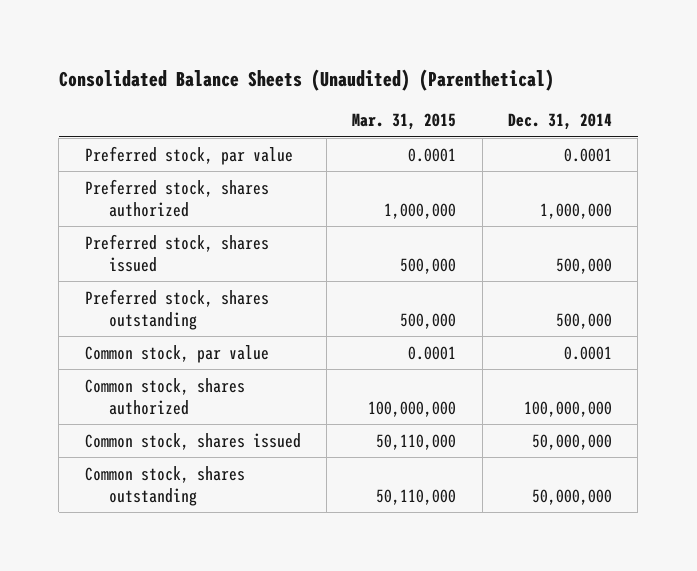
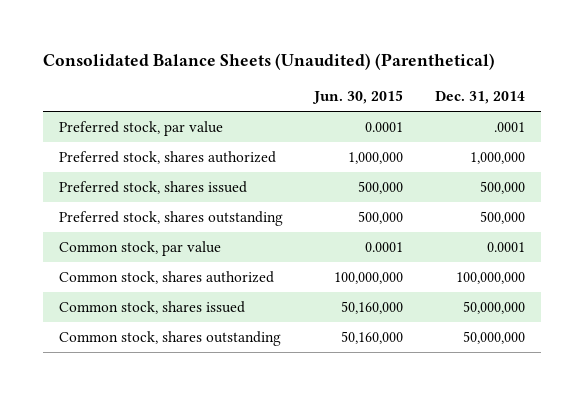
[352,113,457,131] Mar. 31, 2015 -> none
none -> [312,90,404,105] Jun. 30, 2015
[564,147,613,162] 0.0001 -> [493,121,525,132] .0001

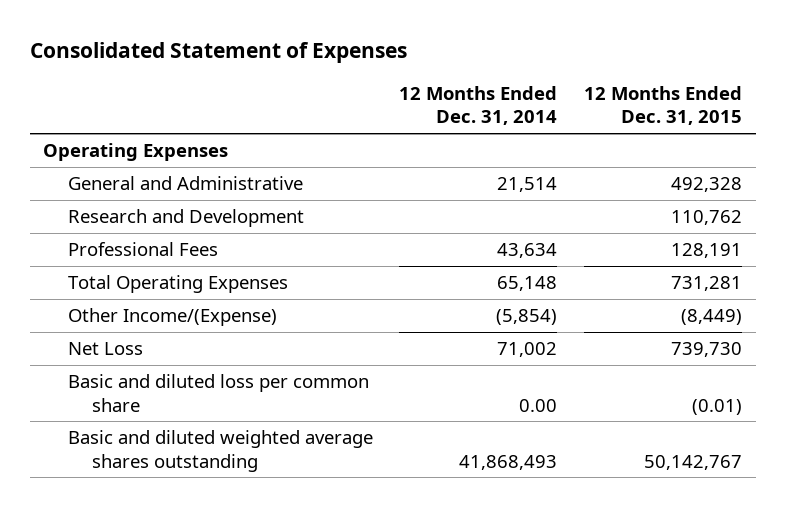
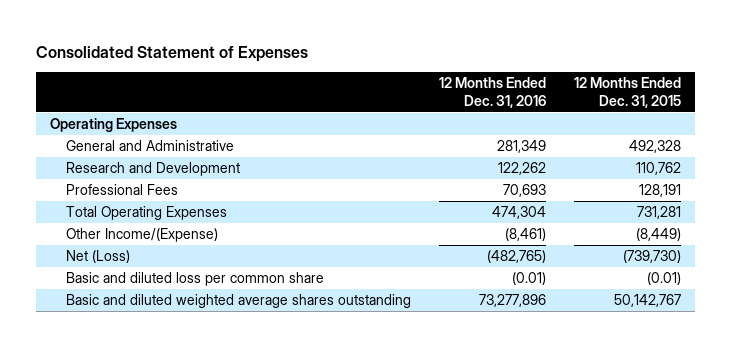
[399,85,558,126] 12 Months Ended Dec. 31, 2014 -> none
none -> [438,77,546,109] 12 Months Ended Dec. 31, 2016
[67,342,143,356] Net Loss -> [65,249,130,263] Net (Loss)
[671,342,743,358] 739,730 -> [622,249,681,263] (739,730)

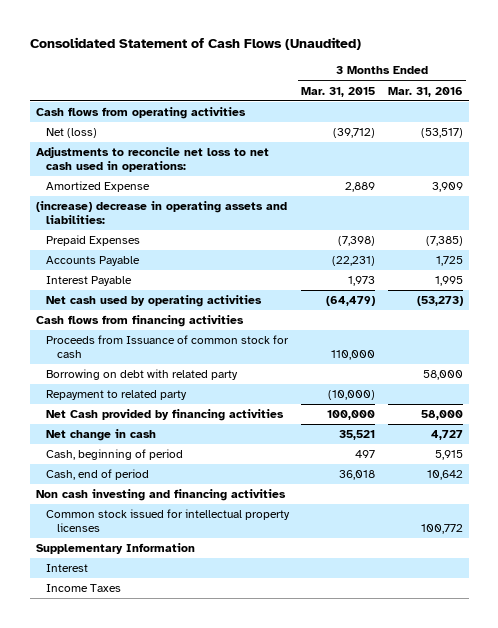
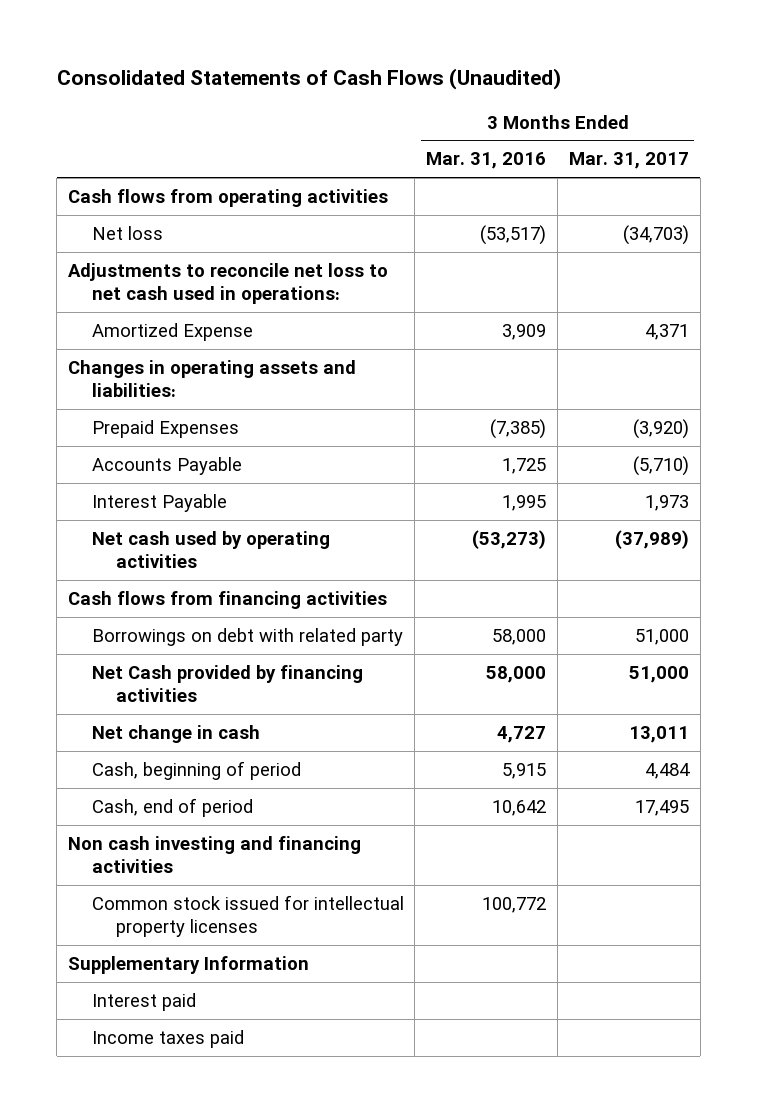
[29,37,361,51] Consolidated Statement of Cash Flows (Unaudited) -> [56,68,561,91] Consolidated Statements of Cash Flows (Unaudited)
[301,86,376,97] Mar. 31, 2015 -> none
none -> [568,152,689,170] Mar. 31, 2017
[46,128,98,139] Net (loss) -> [91,225,163,240] Net loss
[35,201,287,225] (increase) decrease in operating assets and liabilities: -> [67,359,356,398] Changes in operating assets and liabilities:
[46,335,290,359] Proceeds from Issuance of common stock for cash -> none
[46,390,188,401] Repayment to related party -> none
[46,369,239,381] Borrowing on debt with related party -> [91,627,403,646] Borrowings on debt with related party
[46,564,89,573] Interest -> [91,992,196,1011] Interest paid
[46,584,122,593] Income Taxes -> [91,1029,244,1048] Income taxes paid

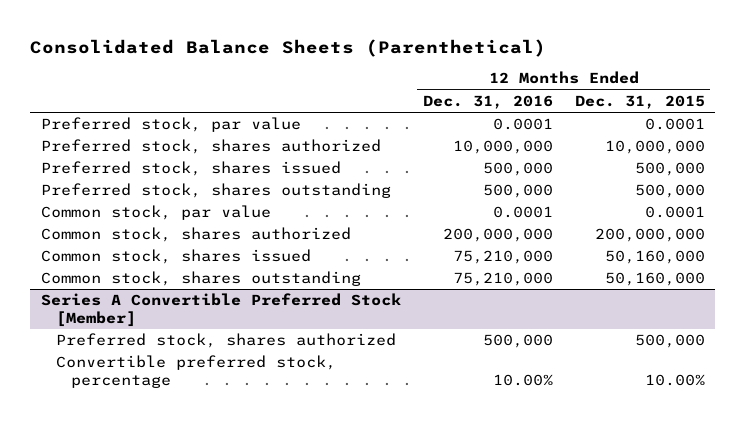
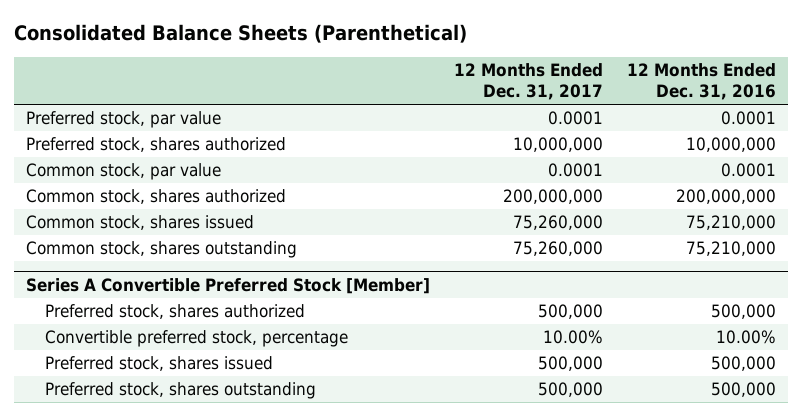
[574,94,705,109] Dec. 31, 2015 -> none
none -> [453,62,603,101] 12 Months Ended Dec. 31, 2017
[40,161,341,177] Preferred stock, shares issued -> none
[40,183,391,199] Preferred stock, shares outstanding -> none
none -> [44,356,273,372] Preferred stock, shares issued
none -> [44,382,316,400] Preferred stock, shares outstanding

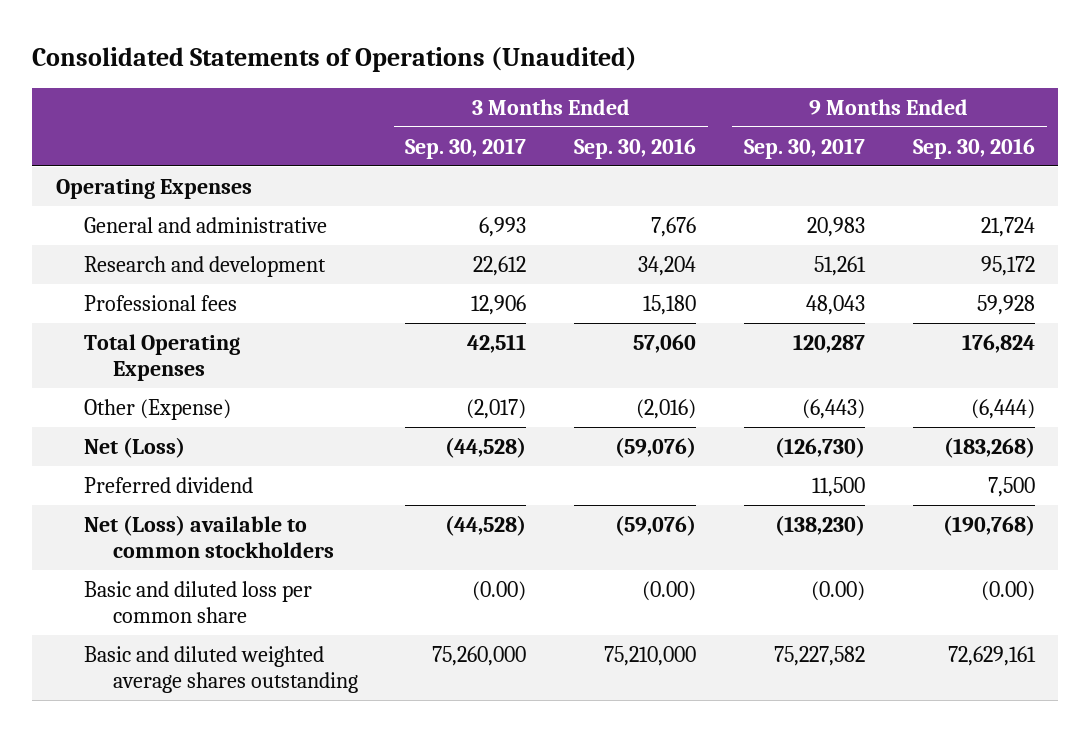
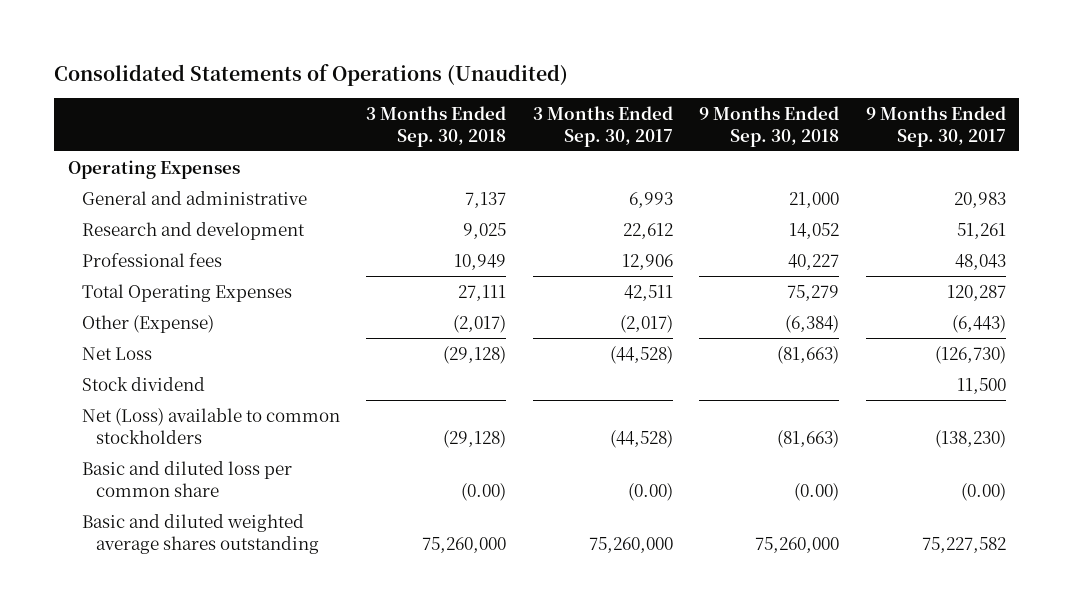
[574,137,697,159] Sep. 30, 2016 -> none
[912,137,1035,159] Sep. 30, 2016 -> none
none -> [366,105,507,147] 3 Months Ended Sep. 30, 2018
none -> [699,105,840,147] 9 Months Ended Sep. 30, 2018
[84,436,186,458] Net (Loss) -> [81,346,152,360] Net Loss
[84,476,254,493] Preferred dividend -> [81,376,205,391] Stock dividend

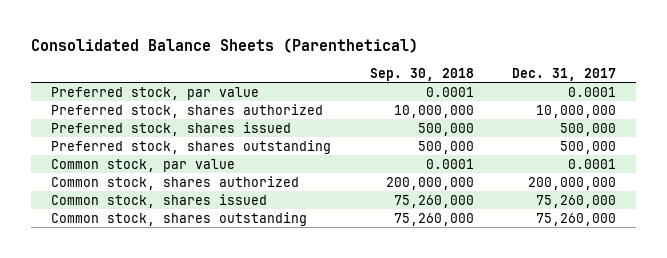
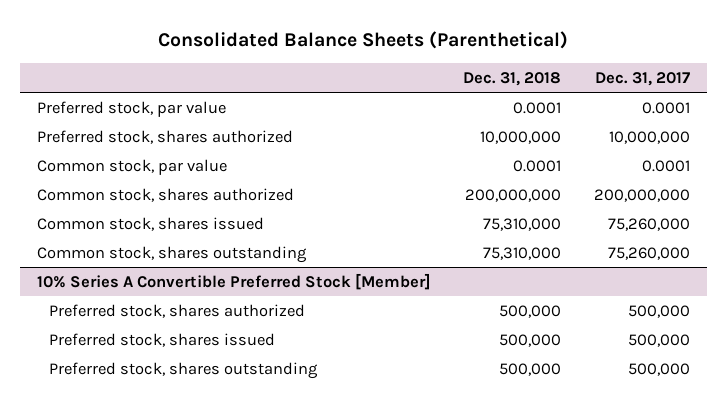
[369,68,474,82] Sep. 30, 2018 -> none
none -> [463,71,562,86] Dec. 31, 2018
[50,121,291,136] Preferred stock, shares issued -> none
[50,139,331,154] Preferred stock, shares outstanding -> none
none -> [36,272,431,290] 10% Series A Convertible Preferred Stock [Member]
none -> [49,303,306,318] Preferred stock, shares authorized
none -> [49,332,276,347] Preferred stock, shares issued
none -> [49,361,319,379] Preferred stock, shares outstanding

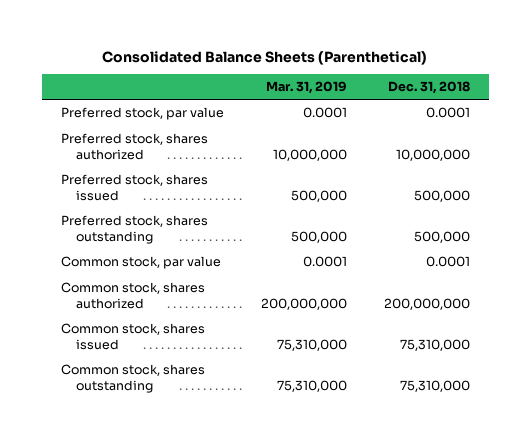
[595,71,691,86] Dec. 31, 2017 -> none
none -> [265,81,347,95] Mar. 31, 2019
none -> [60,174,208,202] Preferred stock, shares issued
none -> [60,215,208,245] Preferred stock, shares outstanding
[36,272,431,290] 10% Series A Convertible Preferred Stock [Member] -> none
[49,303,306,318] Preferred stock, shares authorized -> none
[49,332,276,347] Preferred stock, shares issued -> none
[49,361,319,379] Preferred stock, shares outstanding -> none

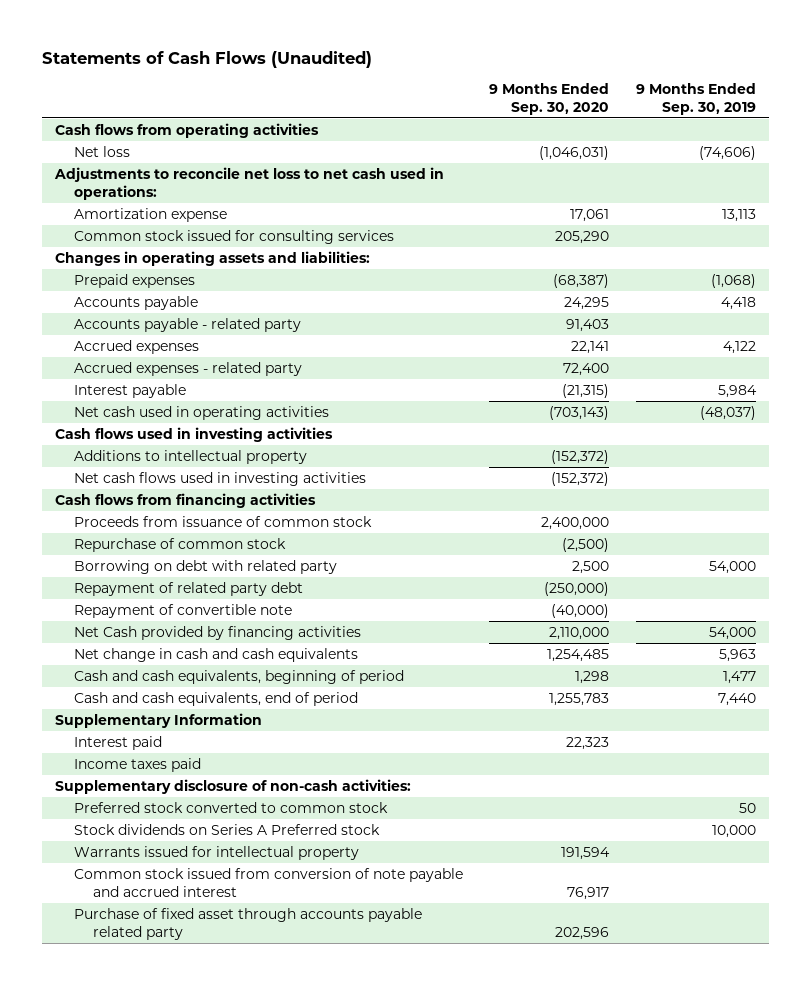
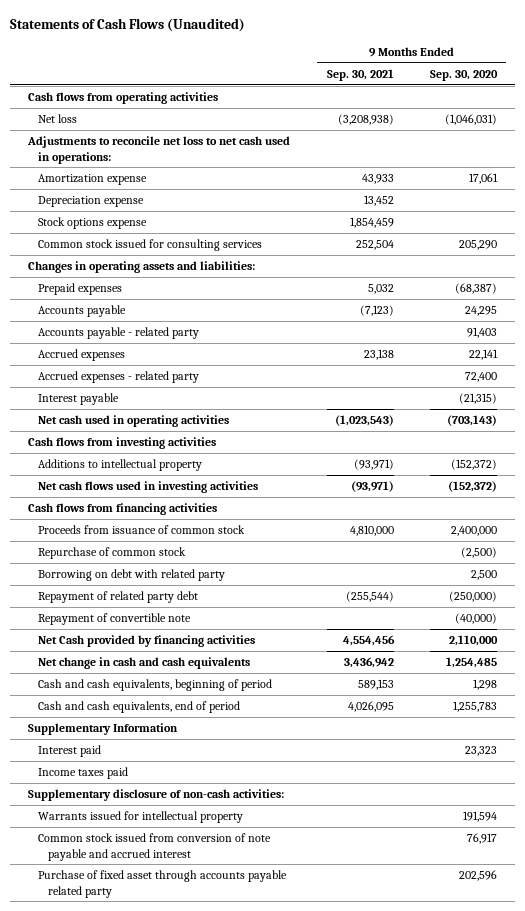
[636,82,757,115] 9 Months Ended Sep. 30, 2019 -> none
none -> [326,68,394,81] Sep. 30, 2021
none -> [38,196,145,208] Depreciation expense
none -> [38,217,148,230] Stock options expense
[54,426,333,442] Cash flows used in investing activities -> [28,437,217,450] Cash flows from investing activities
[566,736,610,750] 22,323 -> [464,746,497,757] 23,323
[73,801,388,813] Preferred stock converted to common stock -> none
[73,823,380,835] Stock dividends on Series A Preferred stock -> none

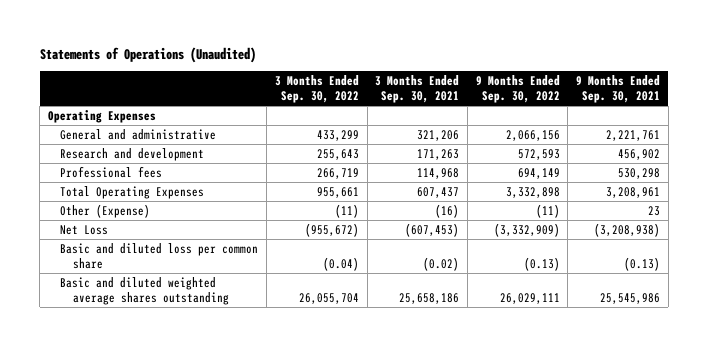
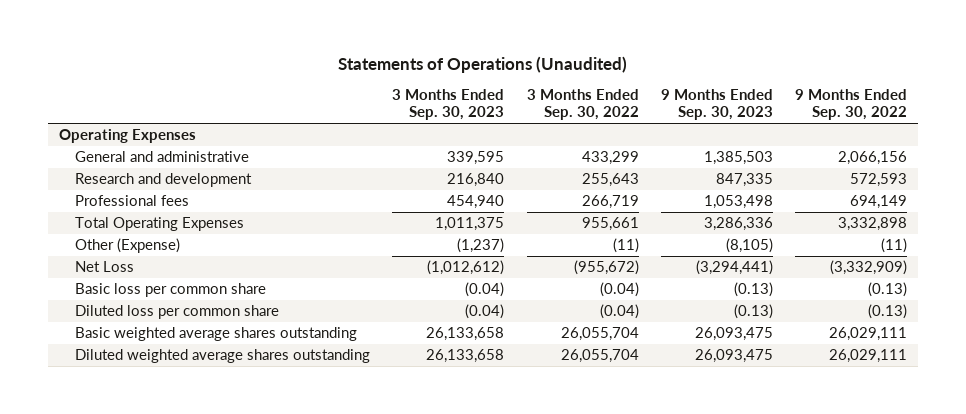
[375,74,460,103] 3 Months Ended Sep. 30, 2021 -> none
[576,74,661,103] 9 Months Ended Sep. 30, 2021 -> none
none -> [392,89,505,121] 3 Months Ended Sep. 30, 2023
none -> [660,89,773,121] 9 Months Ended Sep. 30, 2023
[60,242,259,269] Basic and diluted loss per common share -> [75,283,267,298] Basic loss per common share
none -> [75,305,280,320] Diluted loss per common share
[60,276,229,305] Basic and diluted weighted average shares outstanding -> [75,327,358,342] Basic weighted average shares outstanding
none -> [75,349,371,364] Diluted weighted average shares outstanding

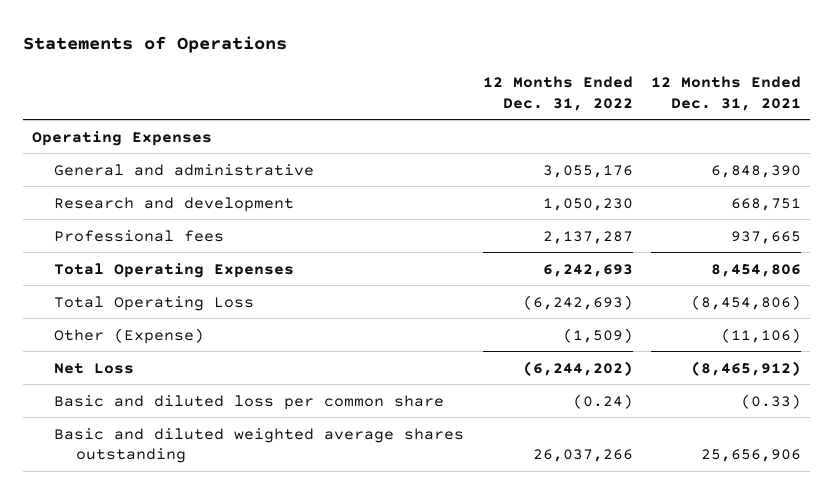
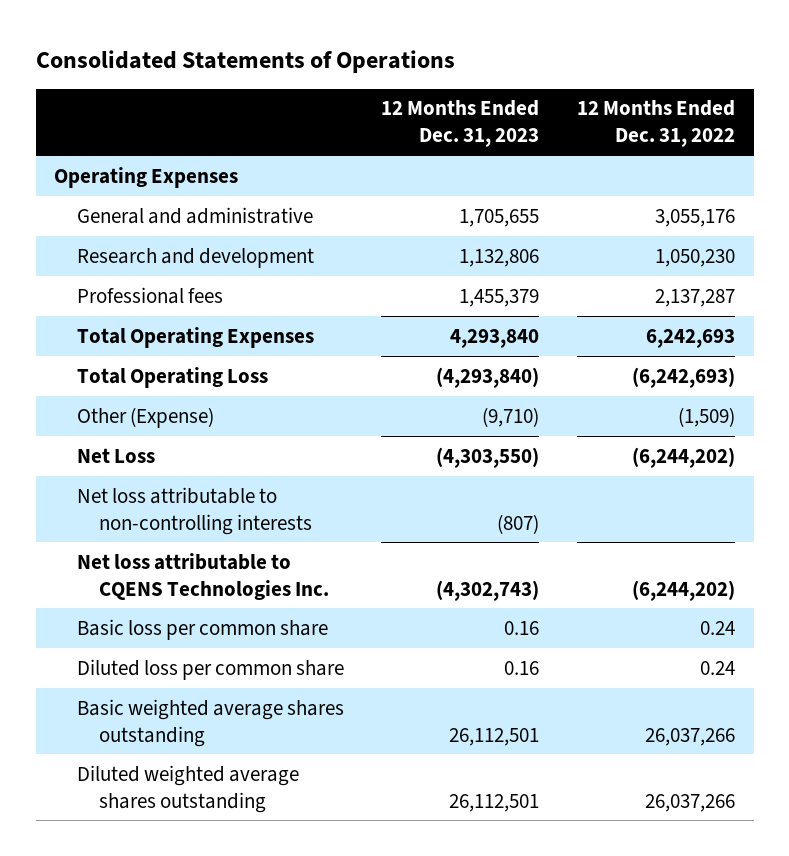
[23,35,288,53] Statements of Operations -> [35,49,455,73] Consolidated Statements of Operations
[651,76,802,111] 12 Months Ended Dec. 31, 2021 -> none
none -> [381,100,540,148] 12 Months Ended Dec. 31, 2023
none -> [76,486,313,535] Net loss attributable to non-controlling interests
none -> [76,552,330,600] Net loss attributable to CQENS Technologies Inc.
[54,394,445,410] Basic and diluted loss per common share -> [76,618,328,640] Basic loss per common share
[572,393,633,409] (0.24) -> [699,620,735,635] 0.24
none -> [76,658,344,680] Diluted loss per common share
[54,427,465,464] Basic and diluted weighted average shares outstanding -> [76,698,344,747] Basic weighted average shares outstanding
none -> [76,764,299,813] Diluted weighted average shares outstanding

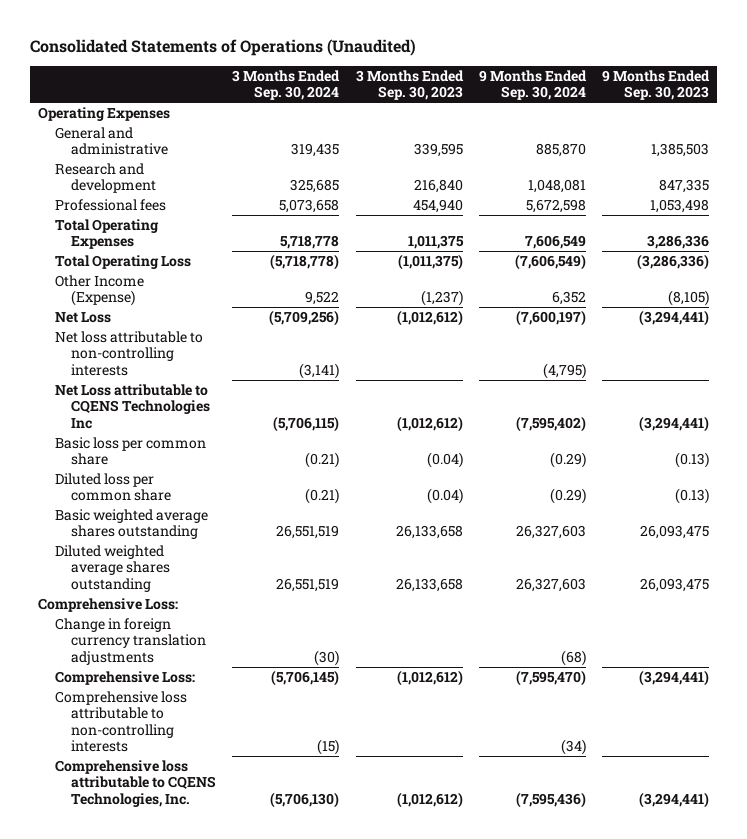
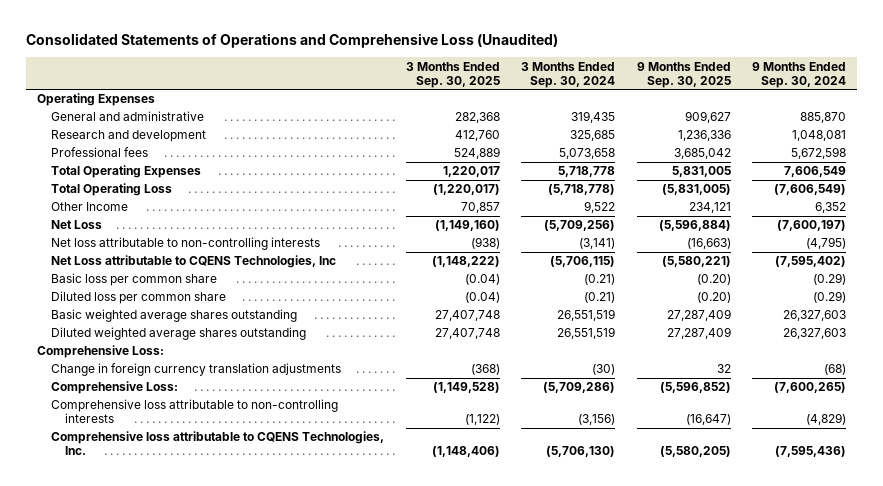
[30,38,417,56] Consolidated Statements of Operations (Unaudited) -> [26,33,559,49] Consolidated Statements of Operations and Comprehensive Loss (Unaudited)
[355,70,464,101] 3 Months Ended Sep. 30, 2023 -> none
[601,70,710,101] 9 Months Ended Sep. 30, 2023 -> none
none -> [405,61,500,88] 3 Months Ended Sep. 30, 2025
none -> [636,61,731,88] 9 Months Ended Sep. 30, 2025
[54,275,144,307] Other Income (Expense) -> [51,202,129,212] Other Income
[54,384,211,429] Net Loss attributable to CQENS Technologies Inc -> [51,255,337,269] Net Loss attributable to CQENS Technologies, Inc
[271,670,340,687] (5,706,145) -> [543,382,616,394] (5,709,286)
[515,670,586,687] (7,595,470) -> [774,382,847,394] (7,600,265)
[317,738,340,755] (15) -> [578,414,616,426] (3,156)
[560,738,586,755] (34) -> [806,413,847,426] (4,829)

